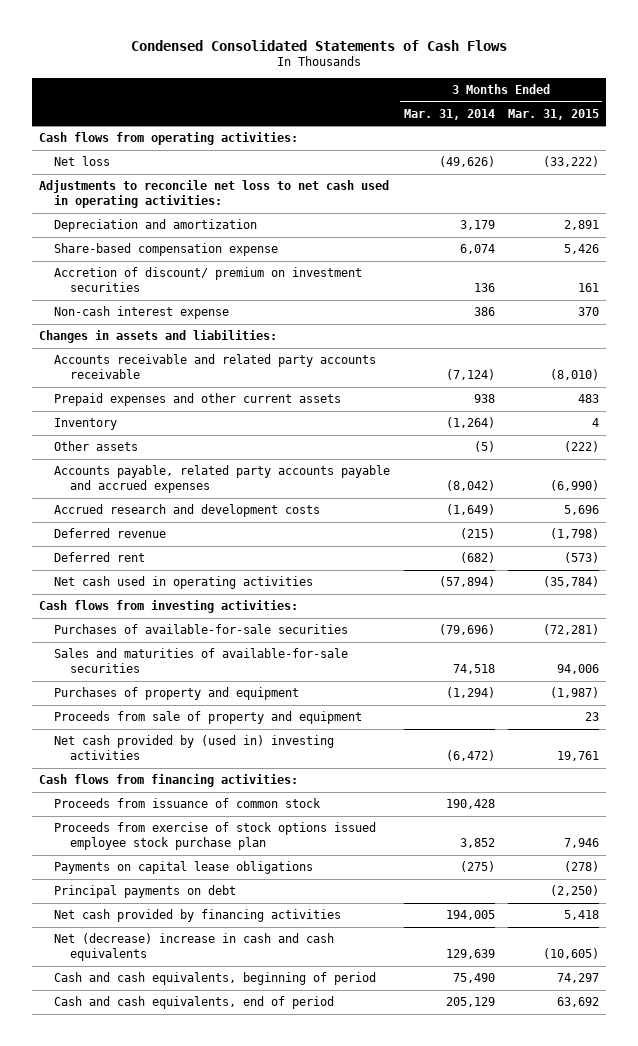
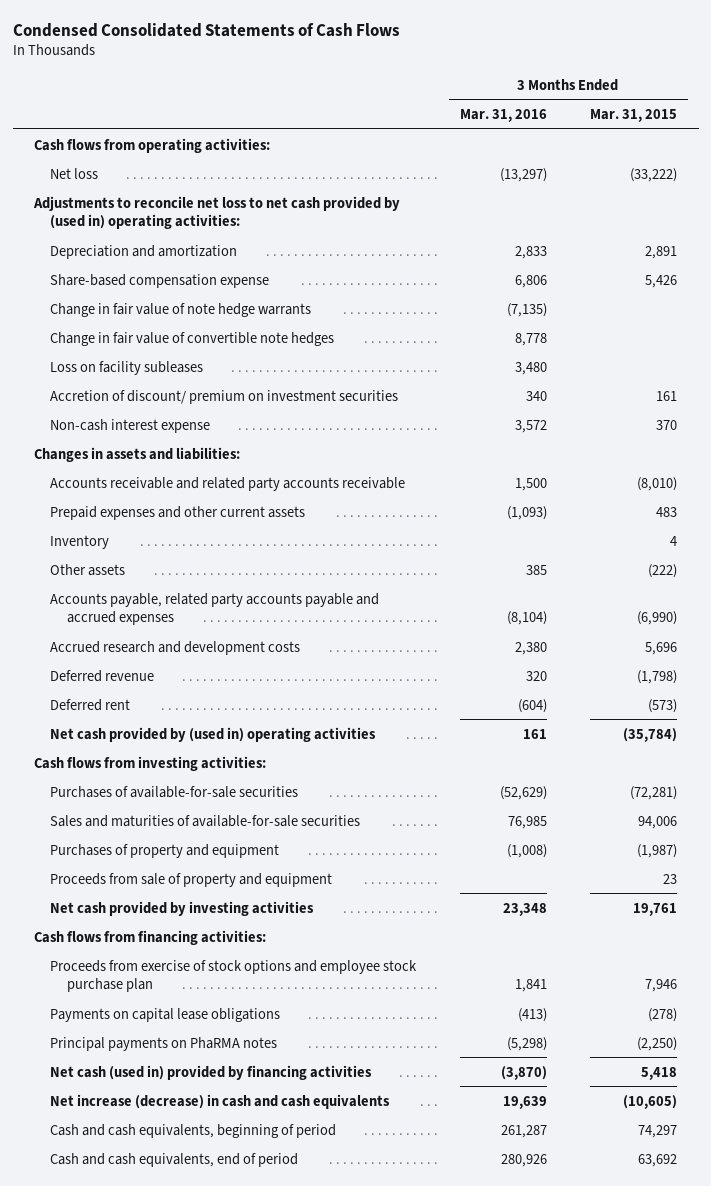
[403,108,495,120] Mar. 31, 2014 -> none
none -> [459,109,547,123] Mar. 31, 2016
[39,180,390,209] Adjustments to reconcile net loss to net cash used in operating activities: -> [33,195,401,229] Adjustments to reconcile net loss to net cash provided by (used in) operating activities:
none -> [50,302,312,317] Change in fair value of note hedge warrants
none -> [50,331,335,346] Change in fair value of convertible note hedges
none -> [50,360,204,375] Loss on facility subleases
[54,576,314,590] Net cash used in operating activities -> [50,726,377,742] Net cash provided by (used in) operating activities
[54,735,335,761] Net cash provided by (used in) investing activities -> [50,900,315,916] Net cash provided by investing activities
[54,798,322,809] Proceeds from issuance of common stock -> none
[54,822,377,851] Proceeds from exercise of stock options issued employee stock purchase plan -> [50,959,418,992] Proceeds from exercise of stock options and employee stock purchase plan
[54,885,237,899] Principal payments on debt -> [50,1036,278,1051] Principal payments on PhaRMA notes
[54,909,342,923] Net cash provided by financing activities -> [50,1064,373,1080] Net cash (used in) provided by financing activities
[54,933,335,962] Net (decrease) increase in cash and cash equivalents -> [50,1093,391,1109] Net increase (decrease) in cash and cash equivalents

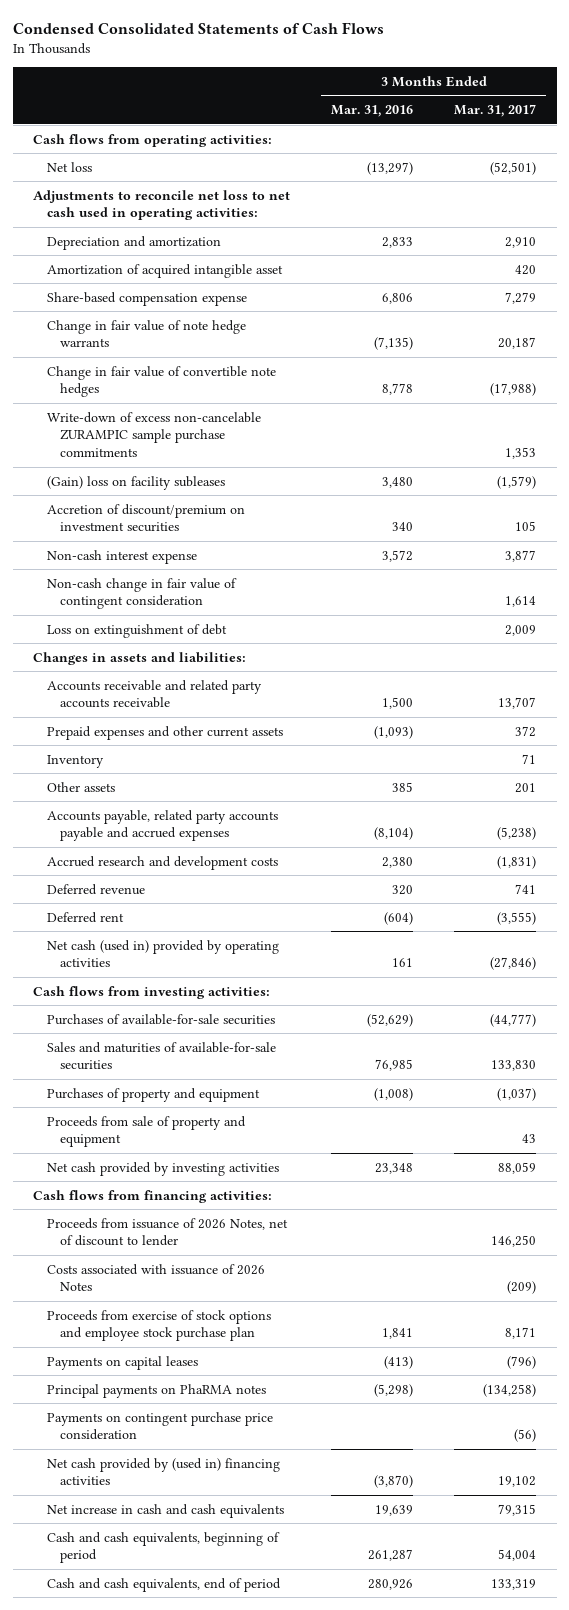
[590,109,678,123] Mar. 31, 2015 -> none
none -> [454,104,537,118] Mar. 31, 2017
[33,195,401,229] Adjustments to reconcile net loss to net cash provided by (used in) operating activities: -> [33,189,291,221] Adjustments to reconcile net loss to net cash used in operating activities:
none -> [46,263,283,278] Amortization of acquired intangible asset
none -> [46,411,261,458] Write-down of excess non-cancelable ZURAMPIC sample purchase commitments
[50,360,204,375] Loss on facility subleases -> [46,475,225,490] (Gain) loss on facility subleases
[50,389,399,404] Accretion of discount/ premium on investment securities -> [46,503,245,533] Accretion of discount/premium on investment securities
none -> [46,577,237,610] Non-cash change in fair value of contingent consideration
none -> [46,623,227,638] Loss on extinguishment of debt
[50,726,377,742] Net cash provided by (used in) operating activities -> [46,939,279,968] Net cash (used in) provided by operating activities
none -> [46,1217,288,1247] Proceeds from issuance of 2026 Notes, net of discount to lender
none -> [46,1263,265,1292] Costs associated with issuance of 2026 Notes
[50,1007,281,1022] Payments on capital lease obligations -> [46,1355,198,1370] Payments on capital leases
none -> [46,1411,273,1441] Payments on contingent purchase price consideration
[50,1064,373,1080] Net cash (used in) provided by financing activities -> [46,1457,280,1486] Net cash provided by (used in) financing activities
[50,1093,391,1109] Net increase (decrease) in cash and cash equivalents -> [46,1503,284,1518] Net increase in cash and cash equivalents

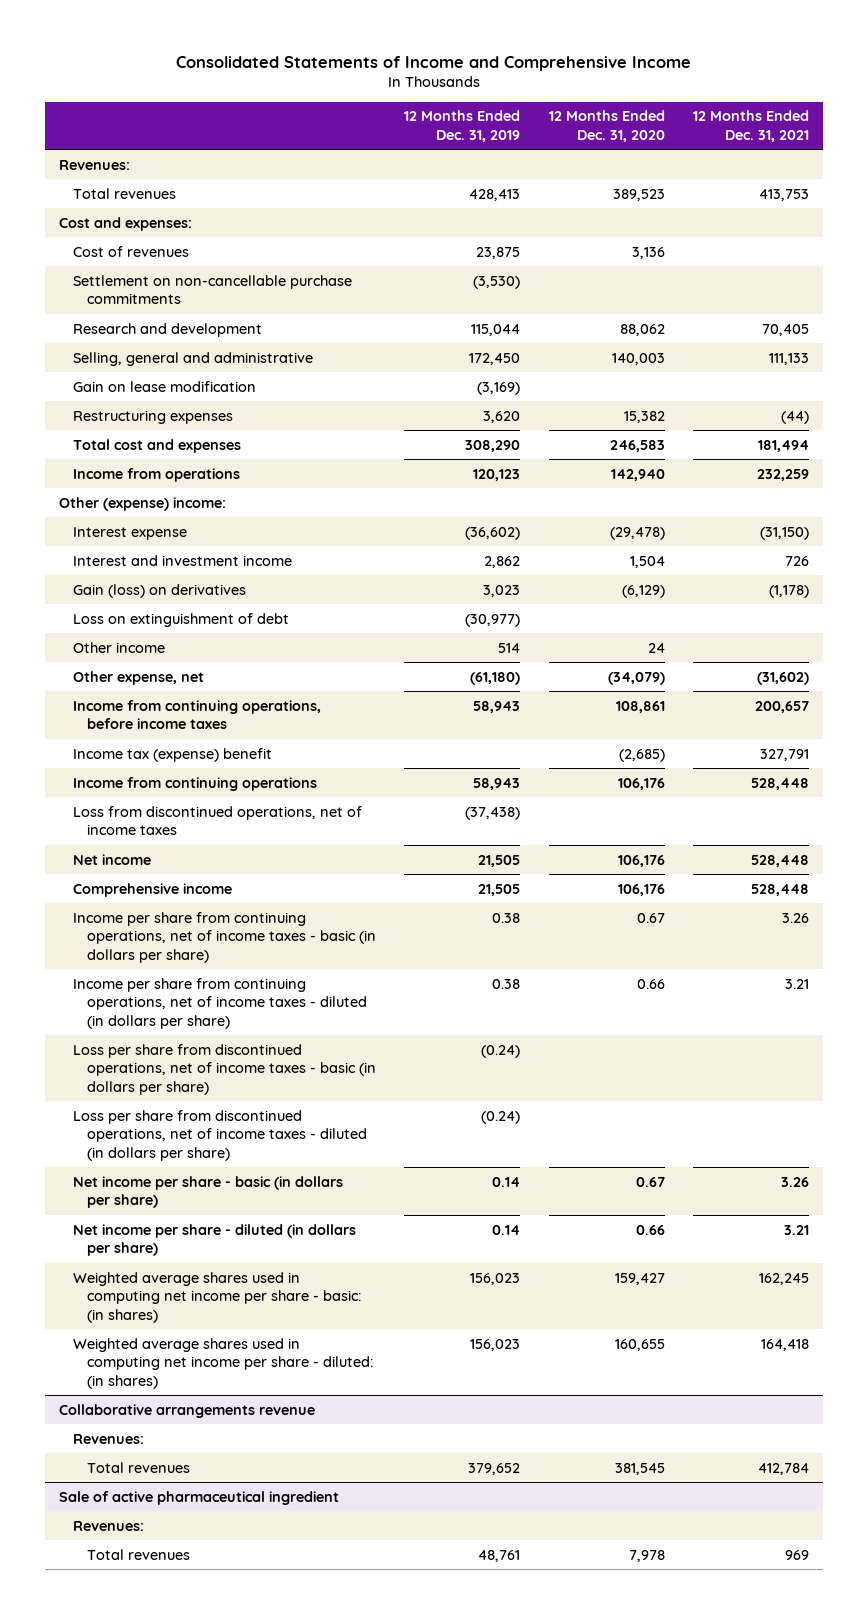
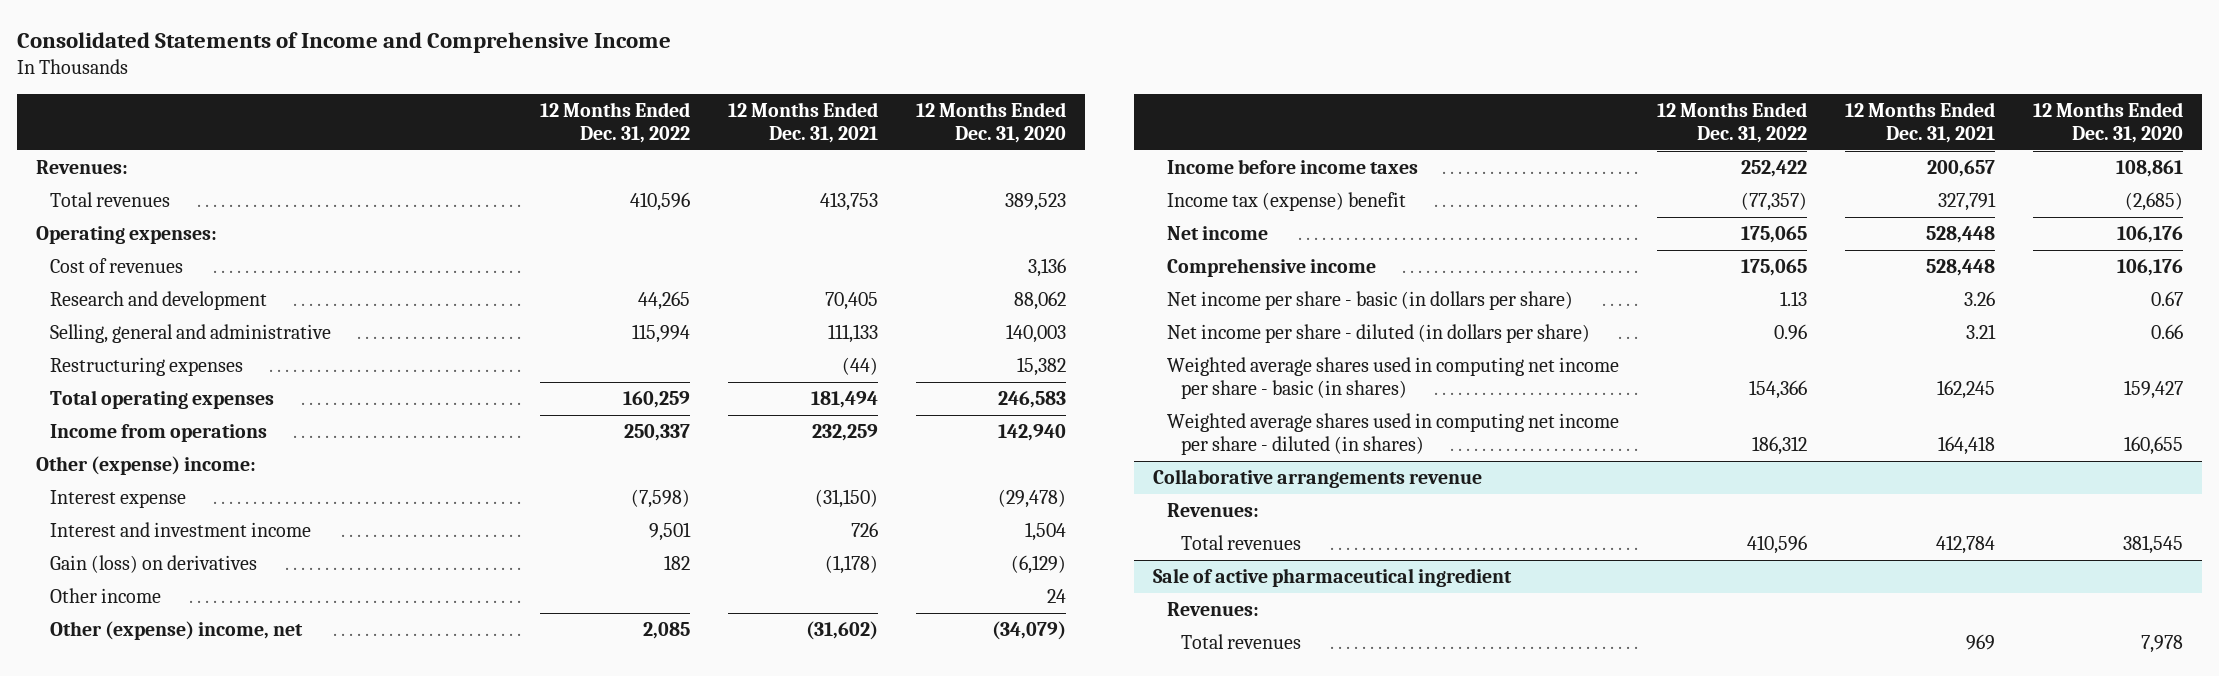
[404,110,521,142] 12 Months Ended Dec. 31, 2019 -> none
none -> [539,102,690,144] 12 Months Ended Dec. 31, 2022
[59,216,193,231] Cost and expenses: -> [35,226,217,245] Operating expenses:
[73,274,353,305] Settlement on non-cancellable purchase commitments -> none
[73,380,257,392] Gain on lease modification -> none
[73,438,242,453] Total cost and expenses -> [49,390,274,410] Total operating expenses
[73,612,290,627] Loss on extinguishment of debt -> none
[73,670,205,685] Other expense, net -> [49,621,303,641] Other (expense) income, net
[73,699,322,730] Income from continuing operations, before income taxes -> [1167,159,1419,175] Income before income taxes
[73,776,318,791] Income from continuing operations -> none
[73,805,363,836] Loss from discontinued operations, net of income taxes -> none
[73,911,377,963] Income per share from continuing operations, net of income taxes - basic (in dollars per share) -> none
[73,977,368,1029] Income per share from continuing operations, net of income taxes - diluted (in dollars per share) -> none
[73,1043,377,1095] Loss per share from discontinued operations, net of income taxes - basic (in dollars per share) -> none
[73,1109,368,1161] Loss per share from discontinued operations, net of income taxes - diluted (in dollars per share) -> none
[73,1271,362,1323] Weighted average shares used in computing net income per share - basic: (in shares) -> [1167,357,1620,400] Weighted average shares used in computing net income per share - basic (in shares)
[73,1337,374,1389] Weighted average shares used in computing net income per share - diluted: (in shares) -> [1167,413,1620,456] Weighted average shares used in computing net income per share - diluted (in shares)

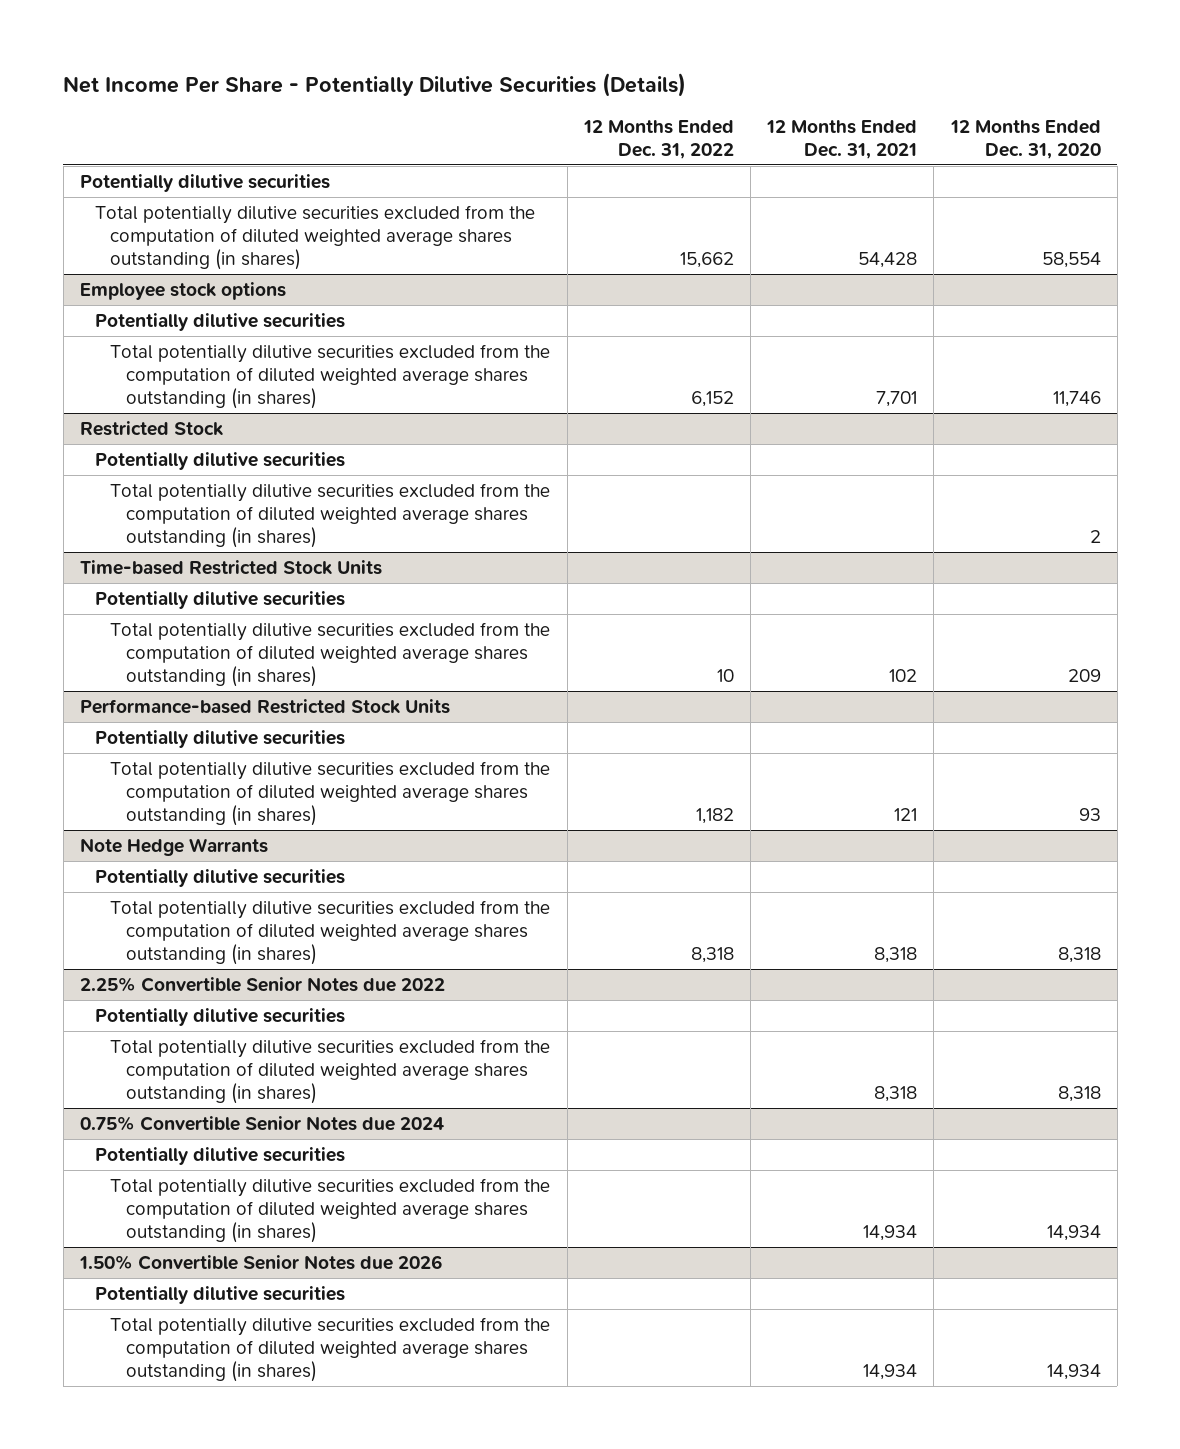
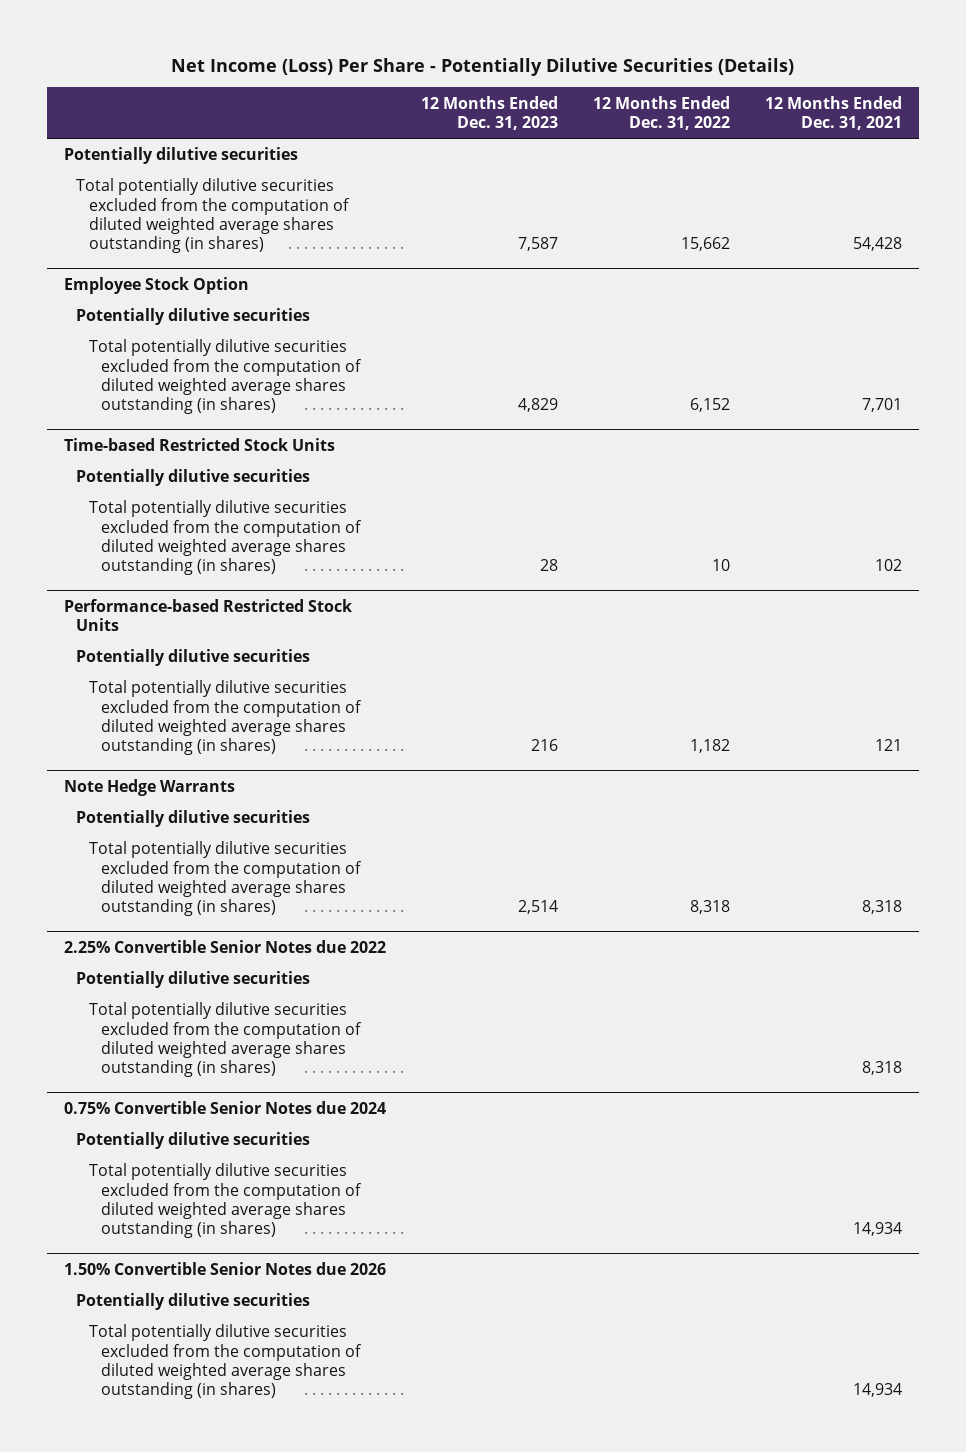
[63,73,687,98] Net Income Per Share - Potentially Dilutive Securities (Details) -> [170,57,794,76] Net Income (Loss) Per Share - Potentially Dilutive Securities (Details)
[949,119,1101,159] 12 Months Ended Dec. 31, 2020 -> none
none -> [421,95,559,131] 12 Months Ended Dec. 31, 2023
[79,281,286,300] Employee stock options -> [64,276,250,294] Employee Stock Option
[79,420,223,436] Restricted Stock -> none
[95,451,346,470] Potentially dilutive securities -> none
[110,482,551,548] Total potentially dilutive securities excluded from the computation of diluted weighted average shares outstanding (in shares) -> none

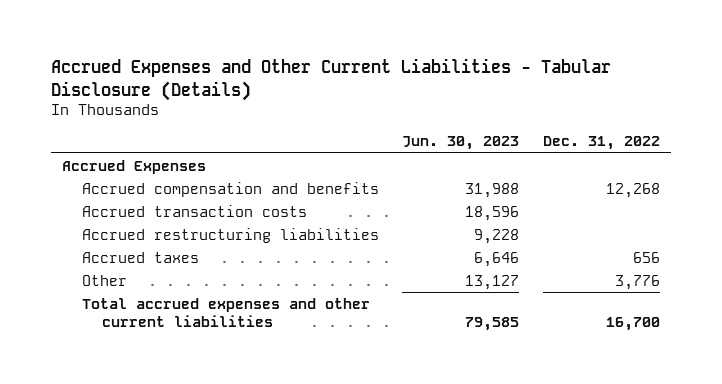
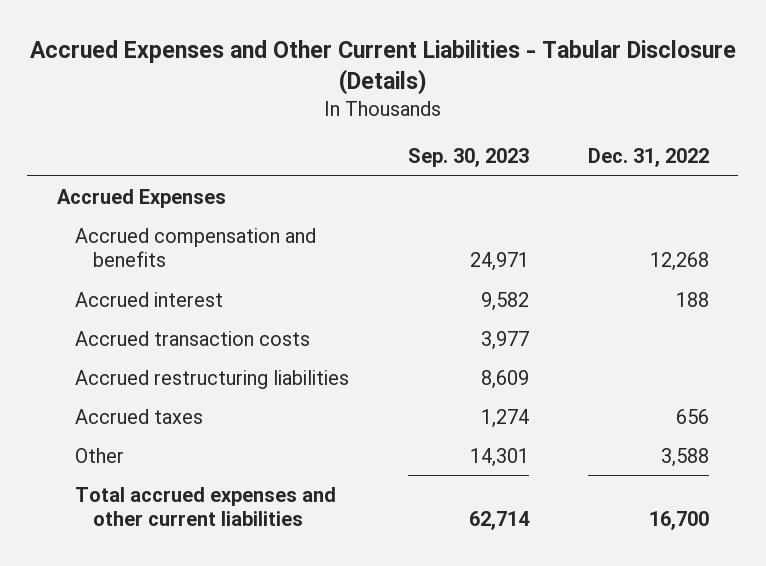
[402,136,520,151] Jun. 30, 2023 -> none
none -> [407,148,529,168] Sep. 30, 2023
none -> [75,291,224,307] Accrued interest
[614,274,660,290] 3,776 -> [660,447,709,467] 3,588

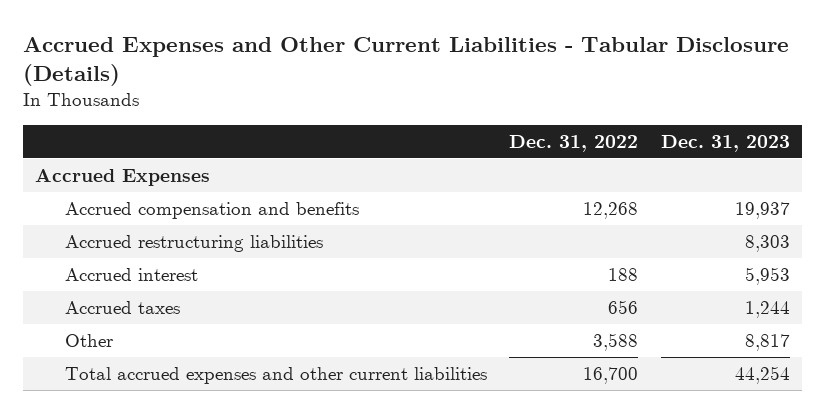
[407,148,529,168] Sep. 30, 2023 -> none
none -> [661,134,791,152] Dec. 31, 2023
[75,330,311,346] Accrued transaction costs -> none
[75,291,224,307] Accrued interest -> [64,267,198,281] Accrued interest

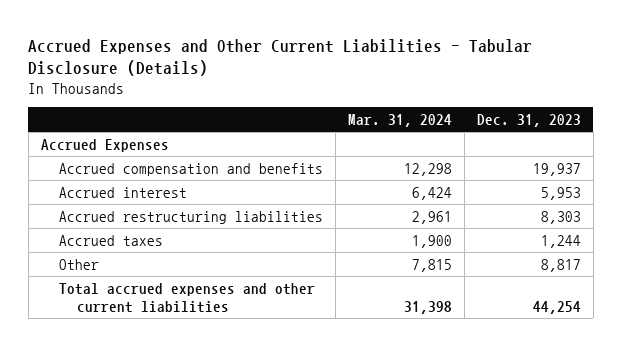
[509,134,639,152] Dec. 31, 2022 -> none
none -> [347,113,452,127] Mar. 31, 2024
[64,234,323,252] Accrued restructuring liabilities -> [58,210,323,224] Accrued restructuring liabilities

